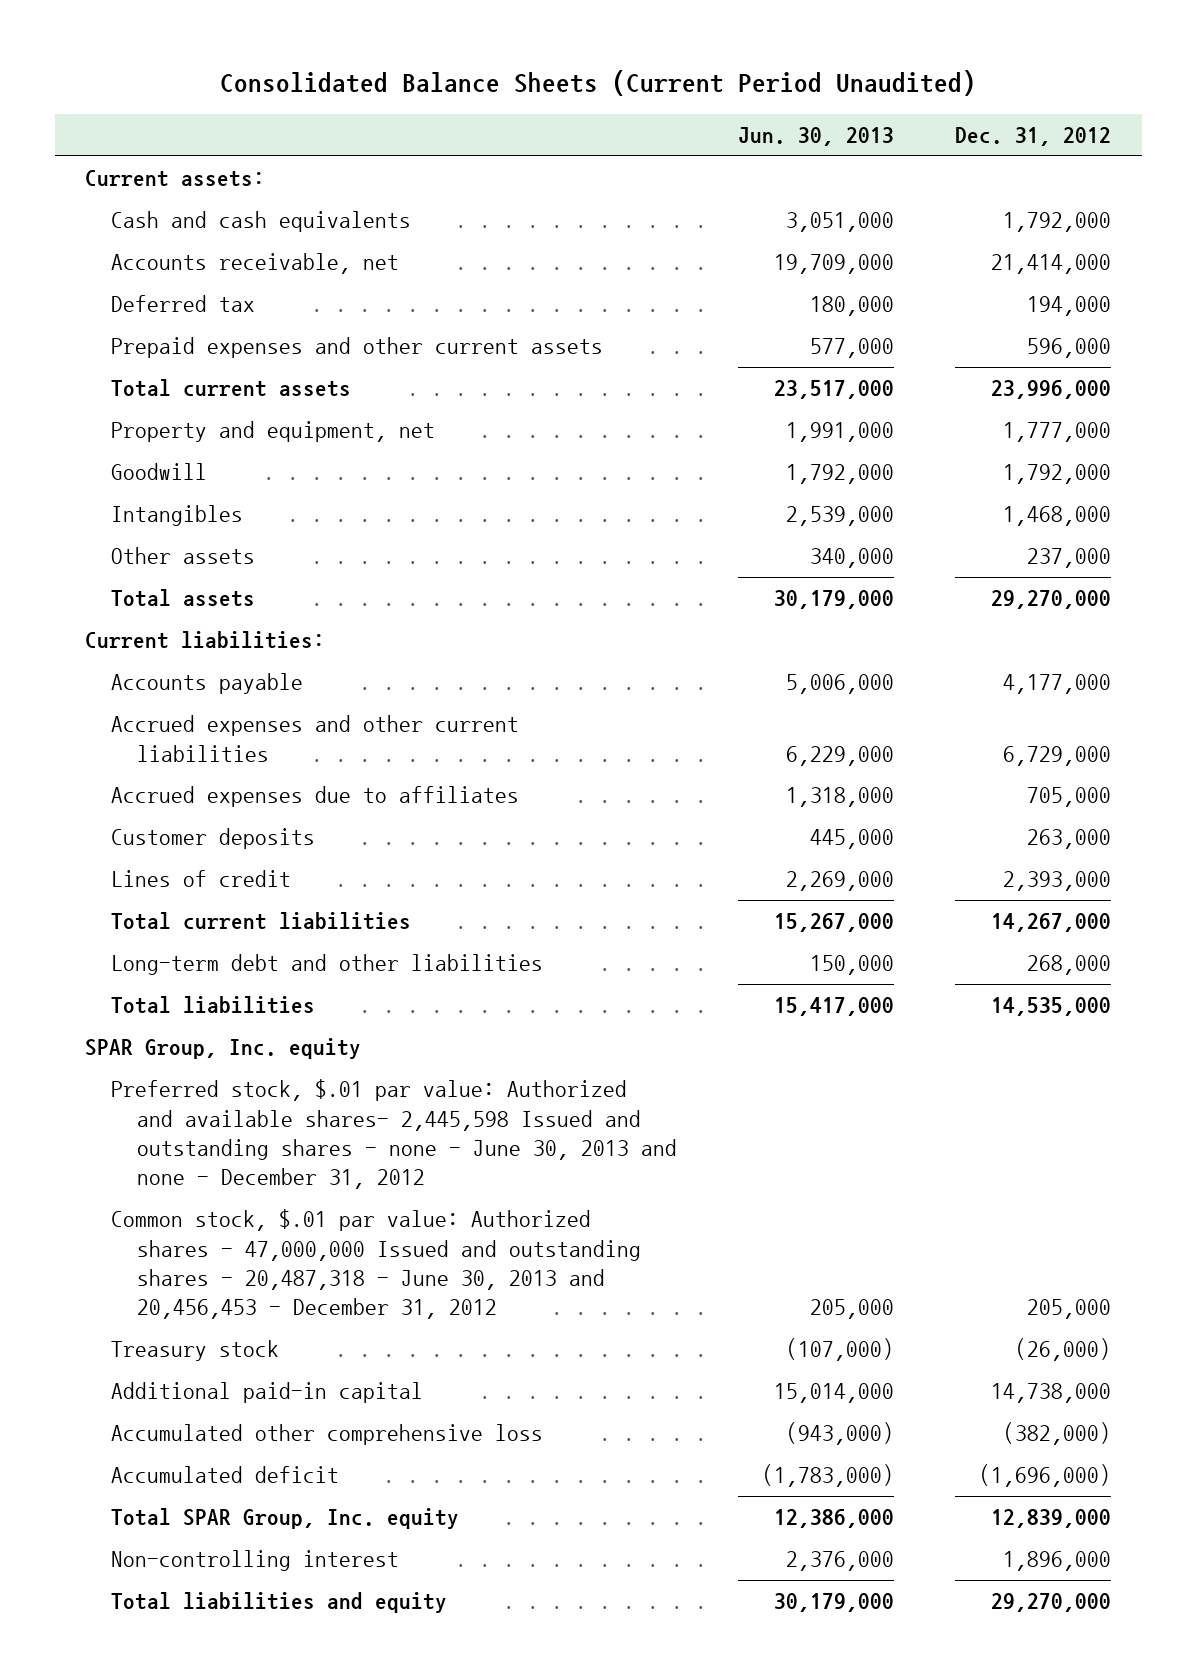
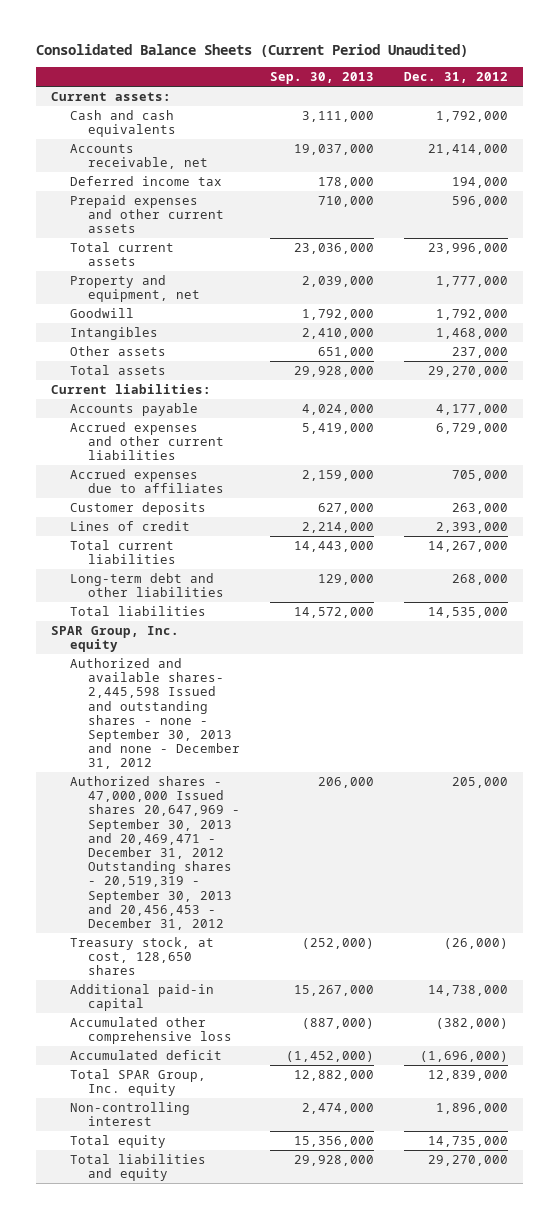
[737,127,894,147] Jun. 30, 2013 -> none
none -> [270,72,375,85] Sep. 30, 2013
[111,295,256,313] Deferred tax -> [69,175,222,186] Deferred income tax
[111,1079,677,1190] Preferred stock, $.01 par value: Authorized and available shares- 2,445,598 Issued and outstanding shares - none - June 30, 2013 and none - December 31, 2012 -> [69,657,241,770] Authorized and available shares- 2,445,598 Issued and outstanding shares - none - September 30, 2013 and none - December 31, 2012
[111,1209,641,1320] Common stock, $.01 par value: Authorized shares - 47,000,000 Issued and outstanding shares - 20,487,318 - June 30, 2013 and 20,456,453 - December 31, 2012 -> [69,775,241,930] Authorized shares - 47,000,000 Issued shares 20,647,969 - September 30, 2013 and 20,469,471 - December 31, 2012 Outstanding shares - 20,519,319 - September 30, 2013 and 20,456,453 - December 31, 2012
[111,1340,280,1362] Treasury stock -> [69,936,214,976] Treasury stock, at cost, 128,650 shares
none -> [69,1134,166,1148] Total equity

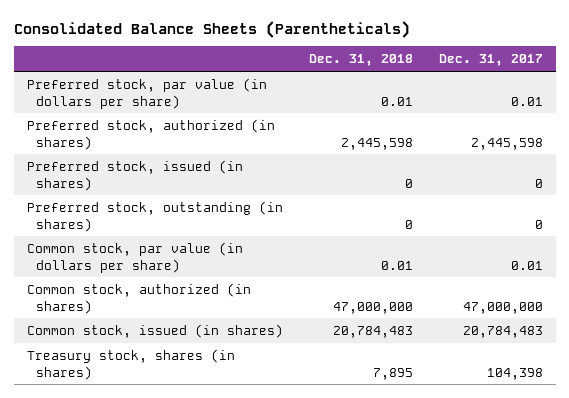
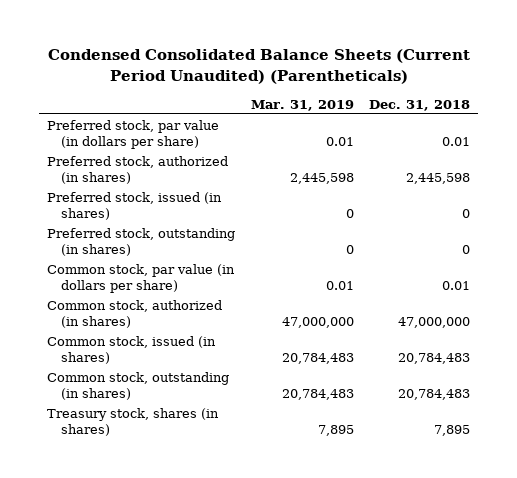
[13,20,410,38] Consolidated Balance Sheets (Parentheticals) -> [47,48,470,84] Condensed Consolidated Balance Sheets (Current Period Unaudited) (Parentheticals)
[438,54,543,67] Dec. 31, 2017 -> none
none -> [250,99,354,111] Mar. 31, 2019
none -> [47,371,230,400] Common stock, outstanding (in shares)

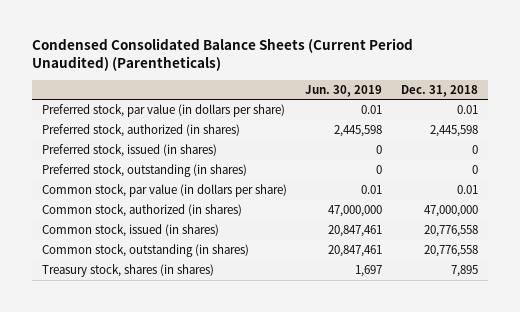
[250,99,354,111] Mar. 31, 2019 -> none
none -> [305,84,383,97] Jun. 30, 2019
[398,352,471,364] 20,784,483 -> [424,225,479,238] 20,776,558
[398,388,471,400] 20,784,483 -> [424,245,479,258] 20,776,558

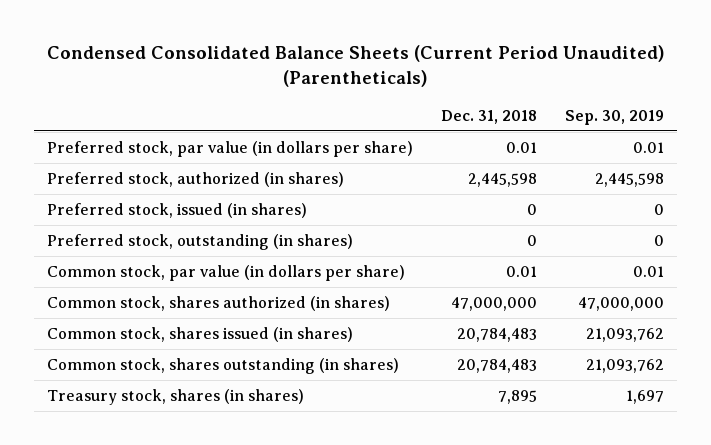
[305,84,383,97] Jun. 30, 2019 -> none
none -> [564,110,664,126] Sep. 30, 2019
[41,204,242,218] Common stock, authorized (in shares) -> [47,295,391,311] Common stock, shares authorized (in shares)
[41,224,219,238] Common stock, issued (in shares) -> [47,326,354,342] Common stock, shares issued (in shares)
[424,225,479,238] 20,776,558 -> [457,327,538,342] 20,784,483
[41,244,249,258] Common stock, outstanding (in shares) -> [47,357,400,374] Common stock, shares outstanding (in shares)
[424,245,479,258] 20,776,558 -> [457,358,538,373] 20,784,483

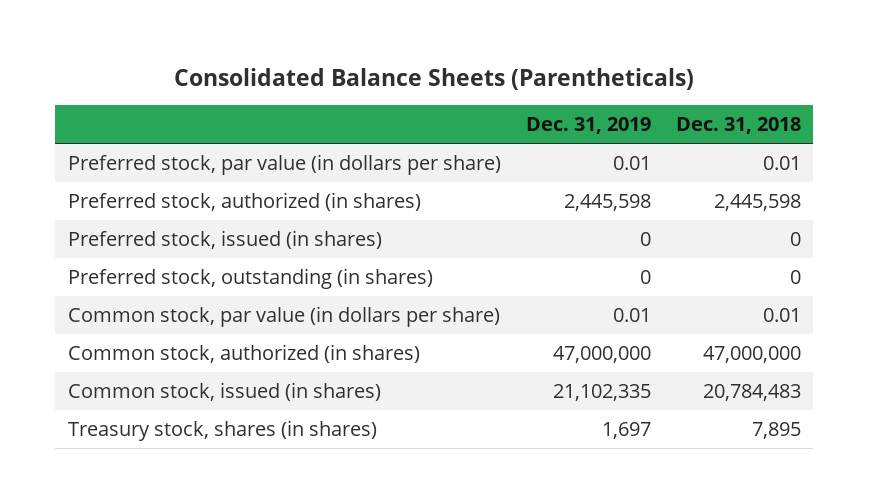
[46,44,665,87] Condensed Consolidated Balance Sheets (Current Period Unaudited) (Parentheticals) -> [174,67,695,90] Consolidated Balance Sheets (Parentheticals)
[564,110,664,126] Sep. 30, 2019 -> none
none -> [525,117,651,135] Dec. 31, 2019
[47,357,400,374] Common stock, shares outstanding (in shares) -> none
[47,295,391,311] Common stock, shares authorized (in shares) -> [67,343,420,363] Common stock, authorized (in shares)
[47,326,354,342] Common stock, shares issued (in shares) -> [67,381,381,401] Common stock, issued (in shares)

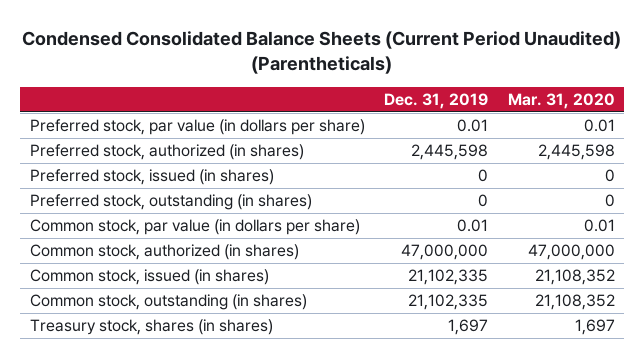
[174,67,695,90] Consolidated Balance Sheets (Parentheticals) -> [22,31,622,75] Condensed Consolidated Balance Sheets (Current Period Unaudited) (Parentheticals)
[675,117,801,135] Dec. 31, 2018 -> none
none -> [507,93,615,110] Mar. 31, 2020
none -> [29,294,307,311] Common stock, outstanding (in shares)

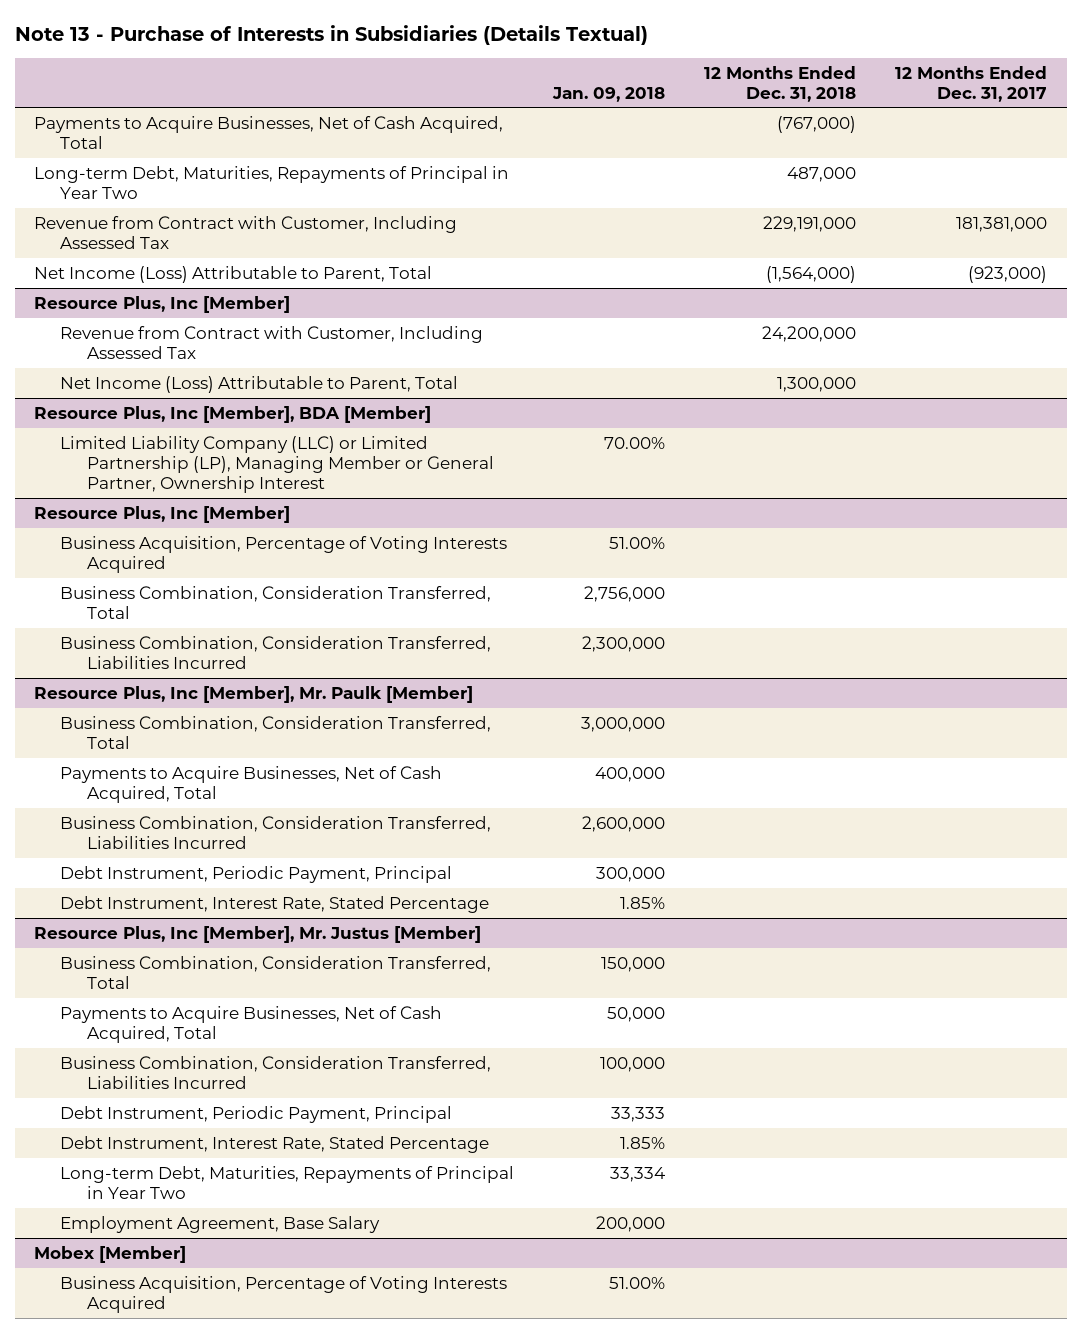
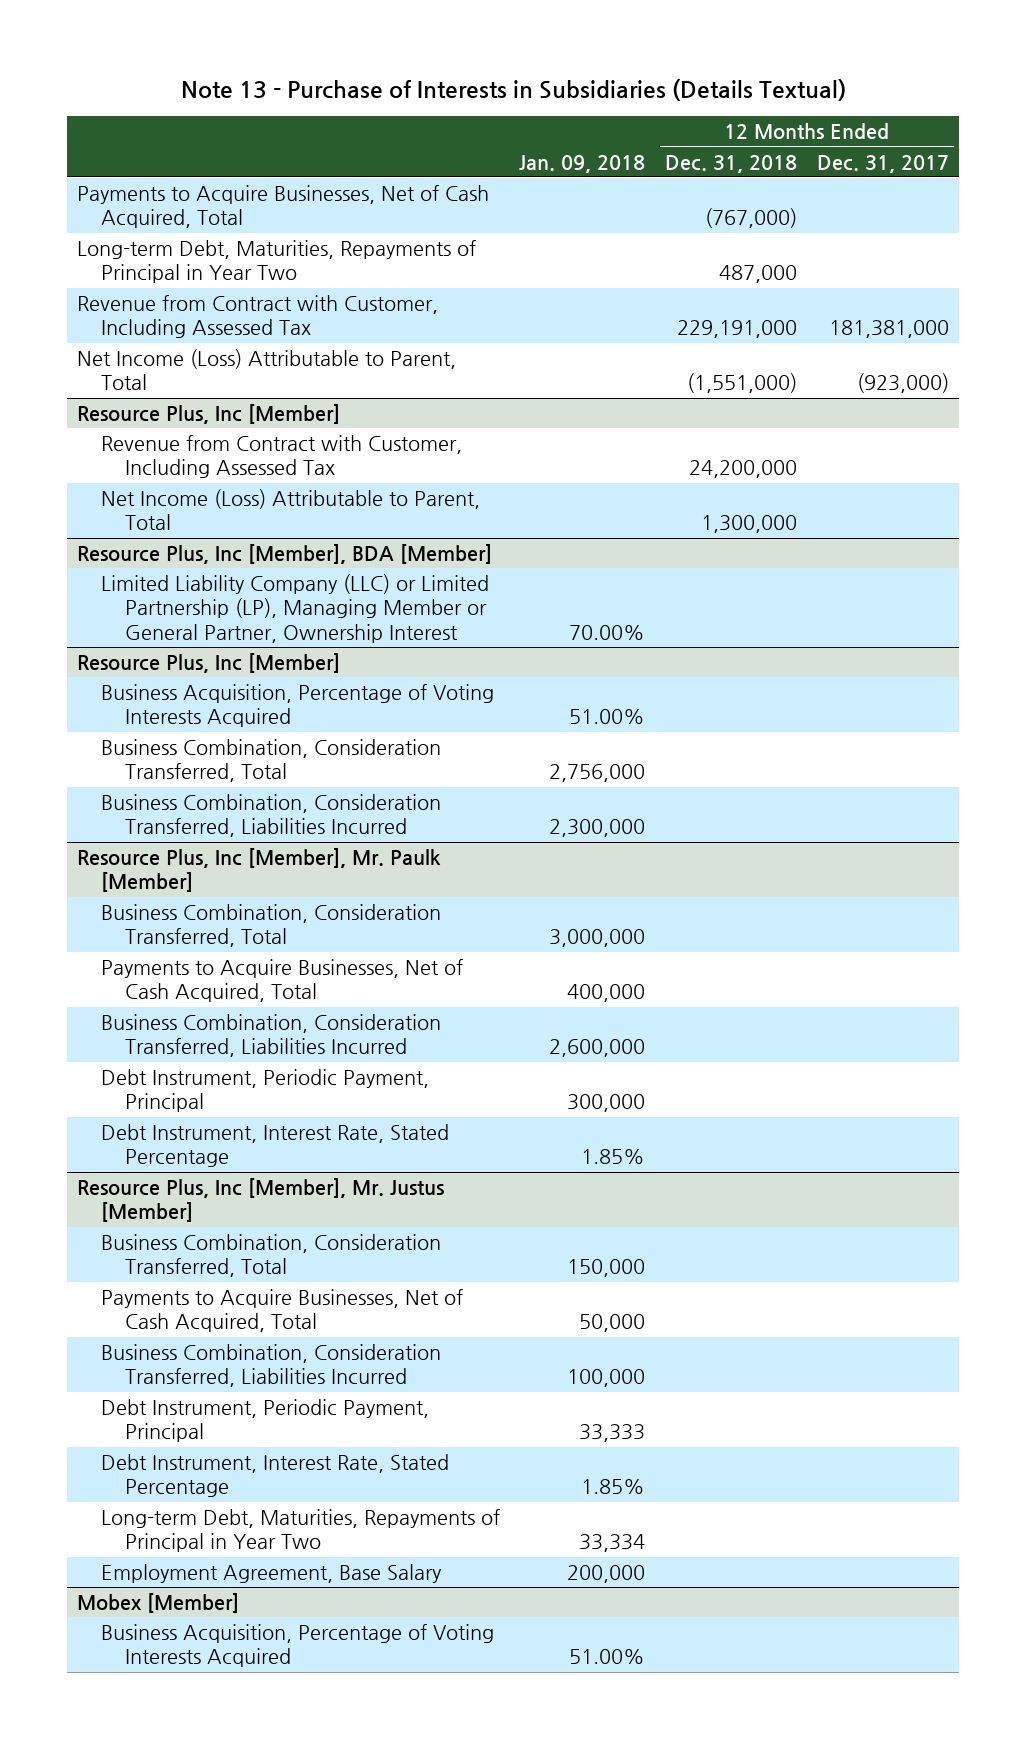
[766,265,857,283] (1,564,000) -> [687,373,798,394] (1,551,000)

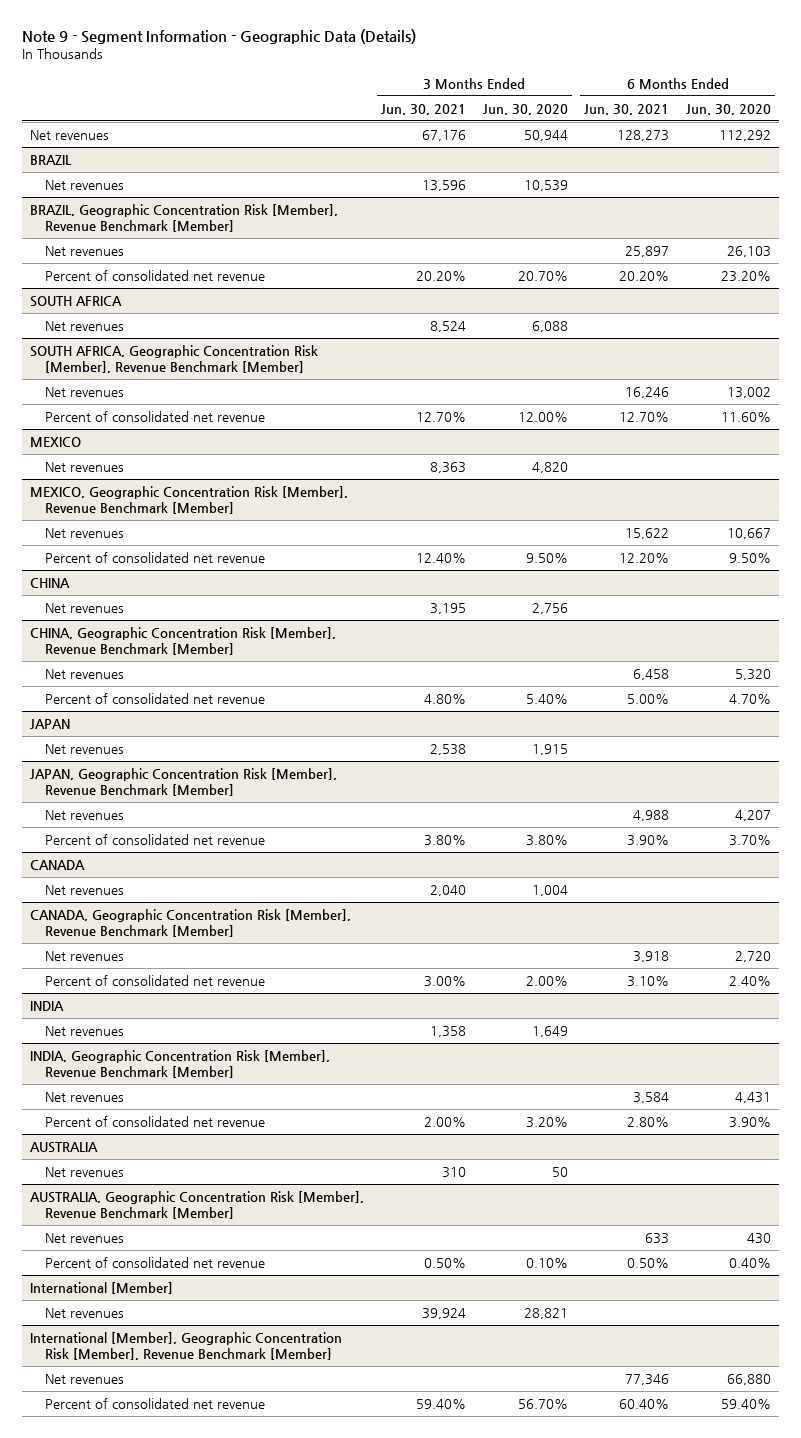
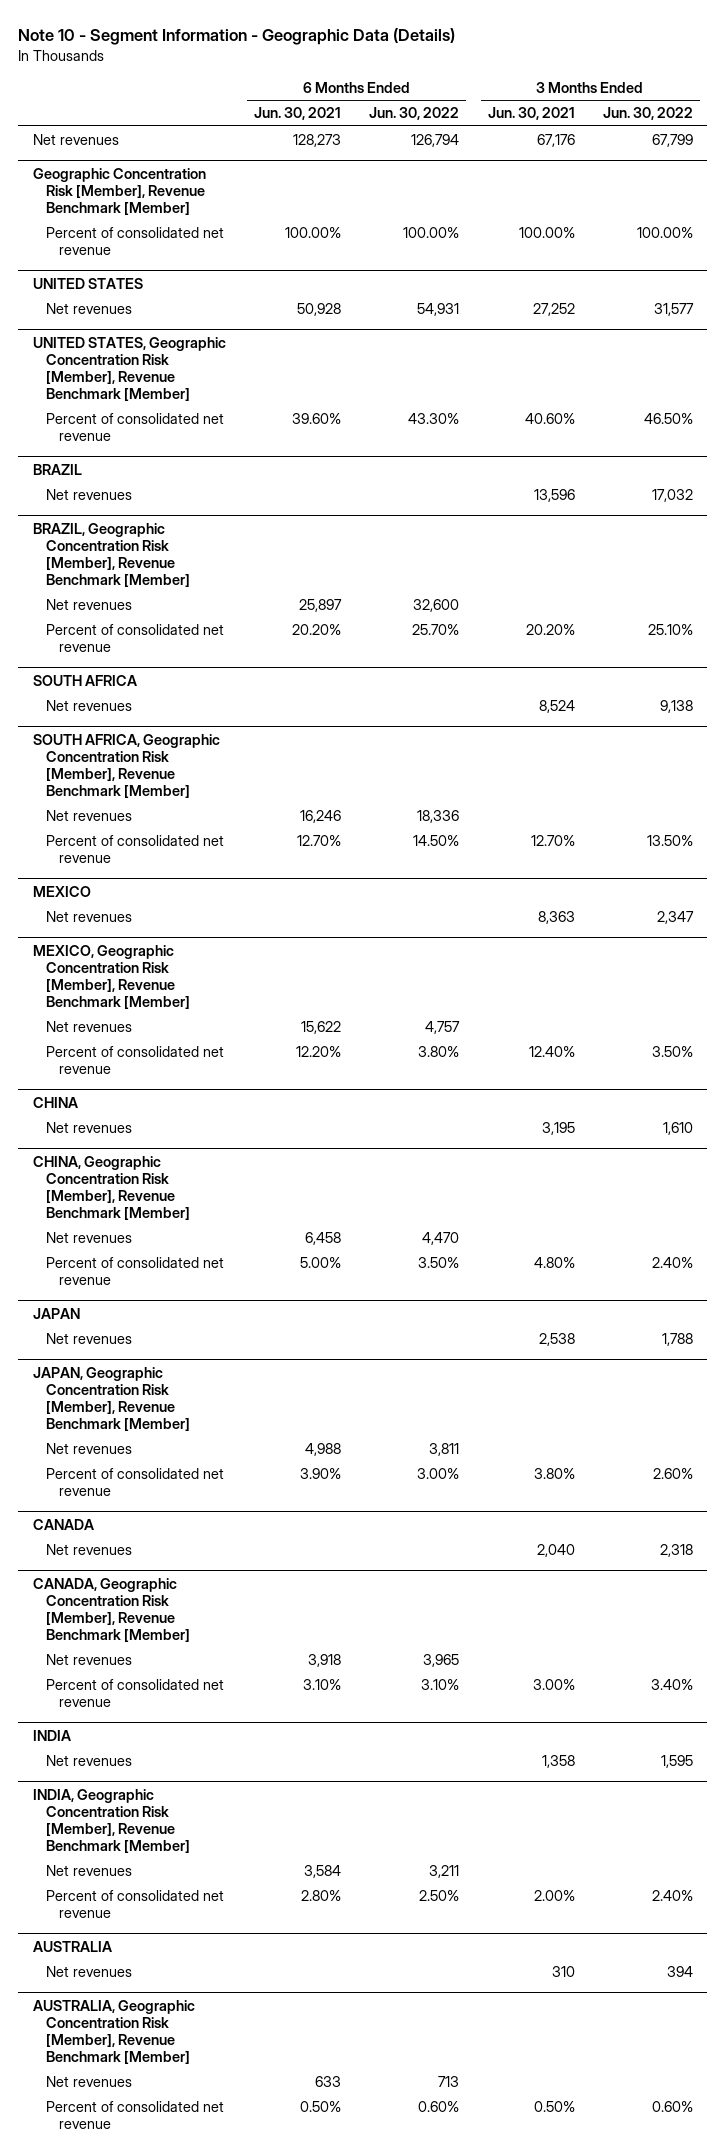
[21,29,416,45] Note 9 - Segment Information - Geographic Data (Details) -> [18,27,456,45] Note 10 - Segment Information - Geographic Data (Details)
[482,103,568,115] Jun. 30, 2020 -> none
[686,103,772,115] Jun. 30, 2020 -> none
none -> [369,107,460,121] Jun. 30, 2022
none -> [602,107,693,121] Jun. 30, 2022
none -> [32,167,206,215] Geographic Concentration Risk [Member], Revenue Benchmark [Member]
none -> [45,226,224,256] Percent of consolidated net revenue
none -> [32,277,143,289] UNITED STATES
none -> [45,302,132,314] Net revenues
none -> [32,336,226,401] UNITED STATES, Geographic Concentration Risk [Member], Revenue Benchmark [Member]
none -> [45,412,224,442] Percent of consolidated net revenue
[30,1281,174,1294] International [Member] -> none
[44,1307,124,1318] Net revenues -> none
[30,1331,343,1360] International [Member], Geographic Concentration Risk [Member], Revenue Benchmark [Member] -> none
[44,1373,124,1384] Net revenues -> none
[44,1397,265,1409] Percent of consolidated net revenue -> none

